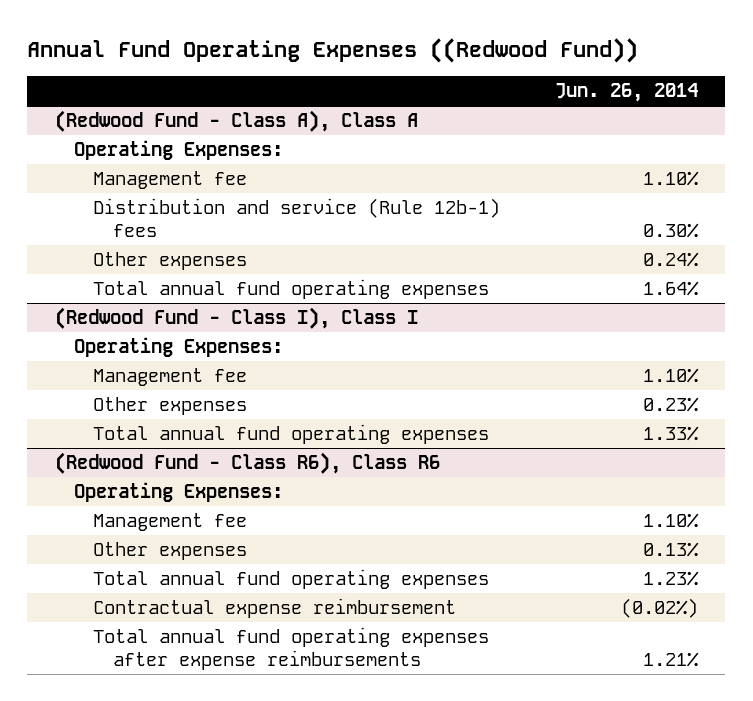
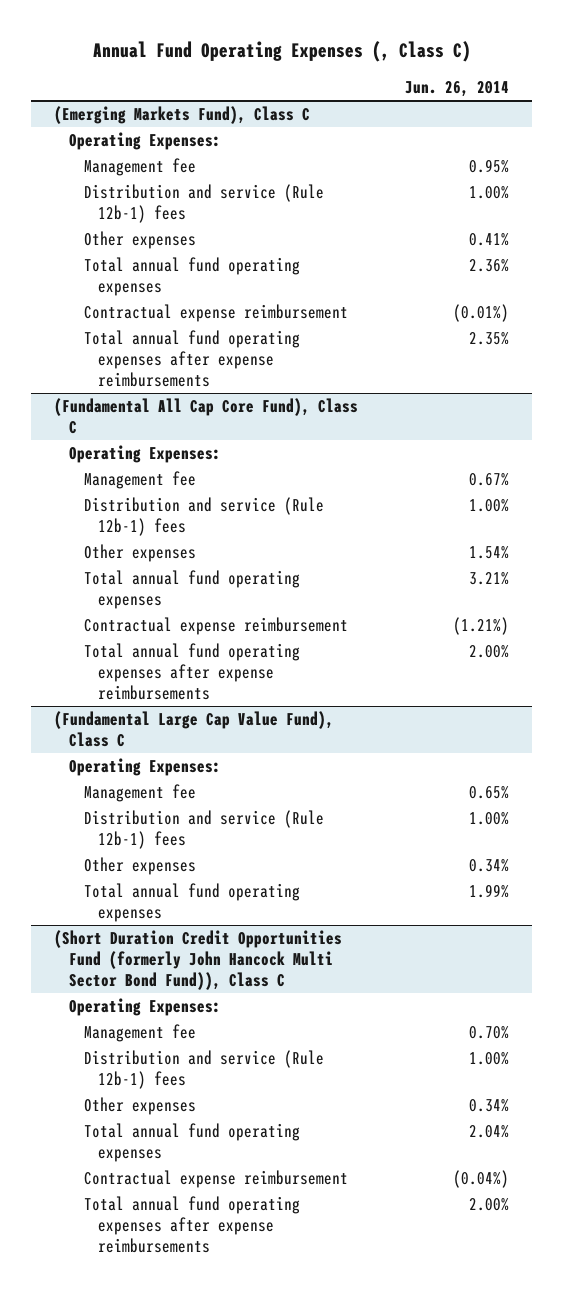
[27,38,639,64] Annual Fund Operating Expenses ((Redwood Fund)) -> [92,41,471,63] Annual Fund Operating Expenses (, Class C)
[54,110,418,133] (Redwood Fund - Class A), Class A -> none
none -> [54,106,311,125] (Emerging Markets Fund), Class C
[54,307,418,330] (Redwood Fund - Class I), Class I -> none
[642,171,699,187] 1.10% -> [468,159,509,174] 0.95%
[642,222,699,238] 0.30% -> [468,186,509,200] 1.00%
[642,252,699,268] 0.24% -> [468,233,509,247] 0.41%
[642,281,699,297] 1.64% -> [468,259,509,273] 2.36%
none -> [83,304,348,323] Contractual expense reimbursement
none -> [83,330,300,388] Total annual fund operating expenses after expense reimbursements
none -> [54,398,359,435] (Fundamental All Cap Core Fund), Class C
[54,452,440,475] (Redwood Fund - Class R6), Class R6 -> none
[642,368,699,384] 1.10% -> [468,473,509,487] 0.67%
none -> [83,497,324,537] Distribution and service (Rule 12b-1) fees
[642,397,699,413] 0.23% -> [468,546,509,560] 1.54%
[642,426,699,442] 1.33% -> [468,572,509,586] 3.21%
none -> [83,617,348,636] Contractual expense reimbursement
none -> [83,643,300,701] Total annual fund operating expenses after expense reimbursements
none -> [54,711,335,748] (Fundamental Large Cap Value Fund), Class C
[642,513,699,529] 1.10% -> [468,786,509,800] 0.65%
none -> [83,810,324,850] Distribution and service (Rule 12b-1) fees
[642,542,699,558] 0.13% -> [468,859,509,873] 0.34%
[642,571,699,587] 1.23% -> [468,884,509,899] 1.99%
none -> [54,930,343,991] (Short Duration Credit Opportunities Fund (formerly John Hancock Multi Sector Bond Fund)), Class C
none -> [68,998,221,1017] Operating Expenses:
none -> [83,1024,196,1043] Management fee
none -> [83,1050,324,1090] Distribution and service (Rule 12b-1) fees
none -> [83,1097,196,1116] Other expenses
none -> [83,1123,300,1163] Total annual fund operating expenses
[620,598,698,619] (0.02%) -> [452,1170,509,1189] (0.04%)
[642,651,699,667] 1.21% -> [468,1198,509,1212] 2.00%

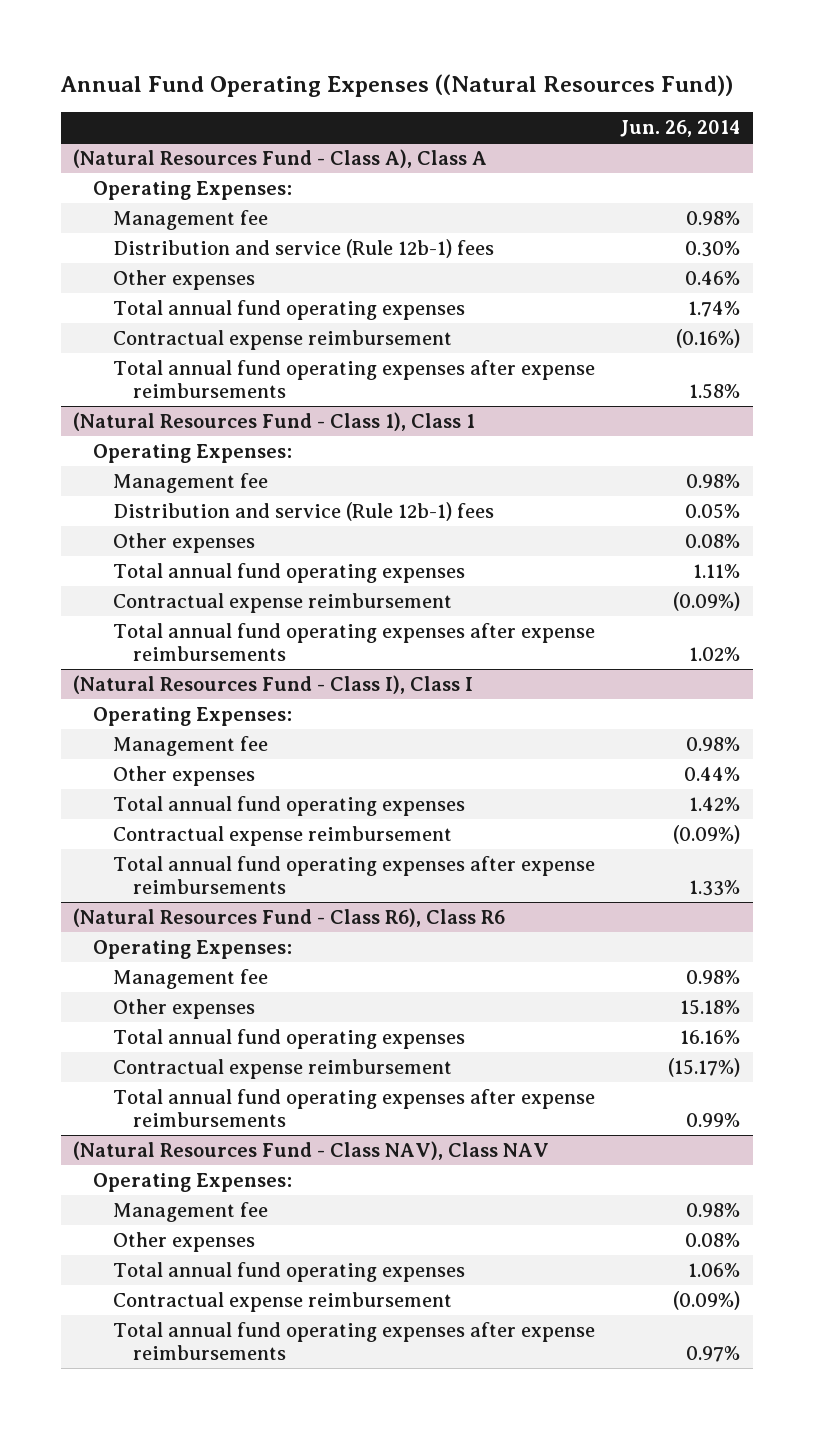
[92,41,471,63] Annual Fund Operating Expenses (, Class C) -> [59,73,733,97] Annual Fund Operating Expenses ((Natural Resources Fund))
[54,106,311,125] (Emerging Markets Fund), Class C -> none
none -> [73,149,488,169] (Natural Resources Fund - Class A), Class A
[54,398,359,435] (Fundamental All Cap Core Fund), Class C -> none
[468,159,509,174] 0.95% -> [686,211,741,226] 0.98%
[468,186,509,200] 1.00% -> [685,241,741,258] 0.30%
[468,233,509,247] 0.41% -> [685,271,741,286] 0.46%
[468,259,509,273] 2.36% -> [688,301,741,318] 1.74%
[452,304,509,323] (0.01%) -> [676,329,741,349] (0.16%)
[468,332,509,346] 2.35% -> [689,383,741,400] 1.58%
none -> [73,412,476,432] (Natural Resources Fund - Class 1), Class 1
[54,711,335,748] (Fundamental Large Cap Value Fund), Class C -> none
[468,473,509,487] 0.67% -> [686,474,741,489] 0.98%
[468,499,509,513] 1.00% -> [685,503,741,520] 0.05%
[468,546,509,560] 1.54% -> [685,534,741,549] 0.08%
[468,572,509,586] 3.21% -> [693,564,741,579] 1.11%
[452,617,509,636] (1.21%) -> [673,592,741,612] (0.09%)
[468,645,509,659] 2.00% -> [689,647,741,662] 1.02%
none -> [73,675,474,695] (Natural Resources Fund - Class I), Class I
[83,810,324,850] Distribution and service (Rule 12b-1) fees -> none
[54,930,343,991] (Short Duration Credit Opportunities Fund (formerly John Hancock Multi Sector Bond Fund)), Class C -> none
[468,786,509,800] 0.65% -> [686,737,741,752] 0.98%
[468,859,509,873] 0.34% -> [684,767,741,782] 0.44%
[468,884,509,899] 1.99% -> [689,797,741,812] 1.42%
none -> [112,826,452,847] Contractual expense reimbursement
none -> [112,856,595,895] Total annual fund operating expenses after expense reimbursements
none -> [73,908,506,928] (Natural Resources Fund - Class R6), Class R6
[83,1050,324,1090] Distribution and service (Rule 12b-1) fees -> none
[468,1026,509,1040] 0.70% -> [686,970,741,985] 0.98%
[468,1099,509,1113] 0.34% -> [680,999,741,1016] 15.18%
[468,1125,509,1139] 2.04% -> [680,1030,741,1045] 16.16%
[452,1170,509,1189] (0.04%) -> [668,1058,741,1078] (15.17%)
[468,1198,509,1212] 2.00% -> [686,1113,741,1128] 0.99%
none -> [73,1141,550,1161] (Natural Resources Fund - Class NAV), Class NAV
none -> [93,1173,293,1193] Operating Expenses:
none -> [112,1202,268,1223] Management fee
none -> [112,1232,255,1253] Other expenses
none -> [112,1262,465,1283] Total annual fund operating expenses
none -> [112,1292,452,1313] Contractual expense reimbursement
none -> [112,1322,595,1361] Total annual fund operating expenses after expense reimbursements

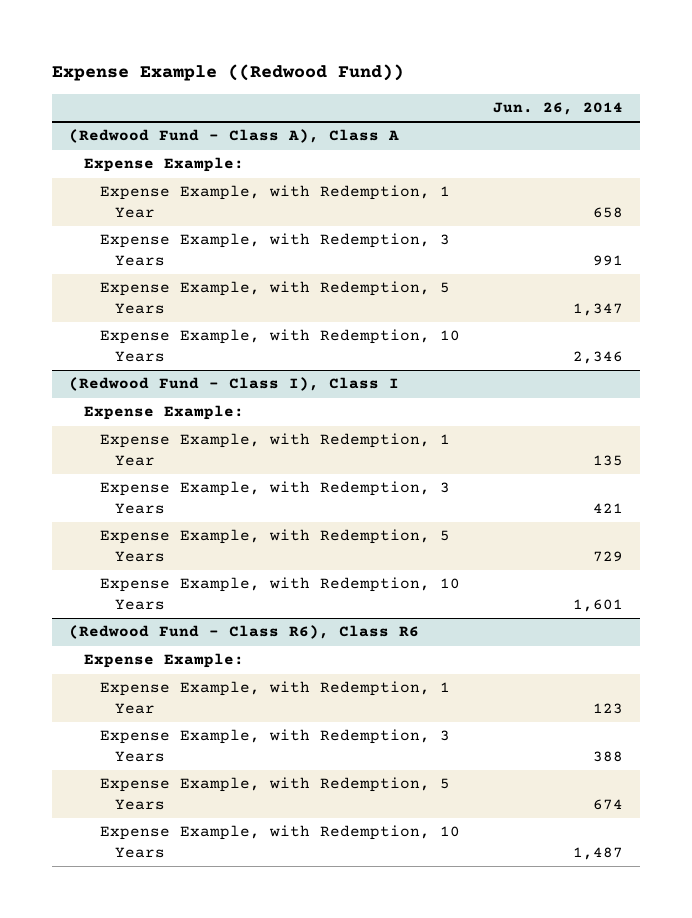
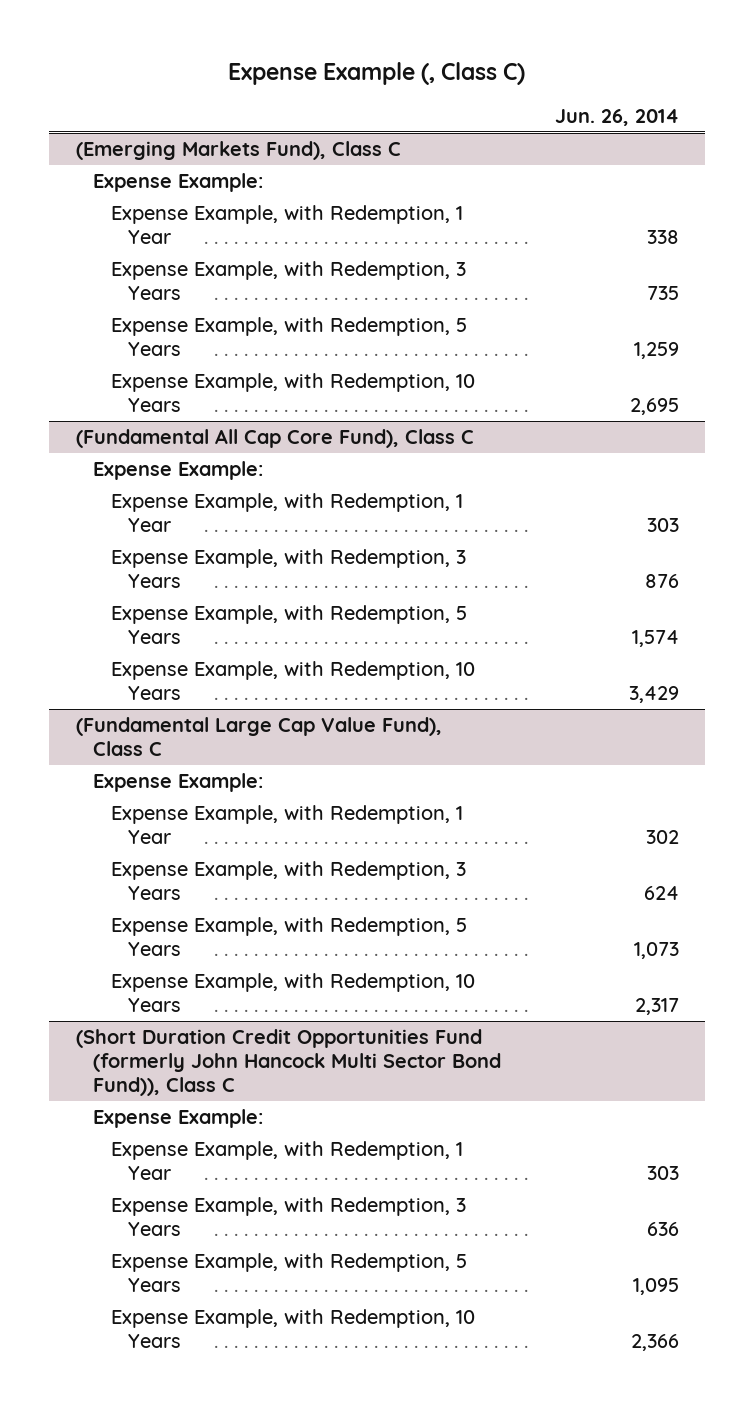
[52,64,405,82] Expense Example ((Redwood Fund)) -> [228,62,526,86] Expense Example (, Class C)
[69,129,400,144] (Redwood Fund - Class A), Class A -> none
none -> [76,141,402,161] (Emerging Markets Fund), Class C
[69,377,400,392] (Redwood Fund - Class I), Class I -> none
[592,207,623,219] 658 -> [646,230,679,245] 338
[592,255,623,267] 991 -> [646,286,679,301] 735
[572,303,623,317] 1,347 -> [633,342,679,360] 1,259
[572,351,623,365] 2,346 -> [629,398,679,416] 2,695
none -> [76,429,475,449] (Fundamental All Cap Core Fund), Class C
[69,625,420,640] (Redwood Fund - Class R6), Class R6 -> none
[592,455,623,467] 135 -> [646,518,679,533] 303
[592,503,623,514] 421 -> [644,574,679,589] 876
[592,551,623,563] 729 -> [631,630,679,648] 1,574
[572,599,623,613] 1,601 -> [628,686,679,704] 3,429
none -> [76,717,443,757] (Fundamental Large Cap Value Fund), Class C
[592,703,623,715] 123 -> [645,830,679,845] 302
[592,751,623,763] 388 -> [643,886,679,901] 624
[592,799,623,811] 674 -> [633,942,679,960] 1,073
[572,847,623,861] 1,487 -> [634,998,679,1016] 2,317
none -> [76,1029,502,1097] (Short Duration Credit Opportunities Fund (formerly John Hancock Multi Sector Bond Fund)), Class C
none -> [93,1109,264,1129] Expense Example:
none -> [110,1141,463,1181] Expense Example, with Redemption, 1 Year
none -> [110,1197,466,1237] Expense Example, with Redemption, 3 Years
none -> [110,1253,467,1293] Expense Example, with Redemption, 5 Years
none -> [110,1309,475,1349] Expense Example, with Redemption, 10 Years

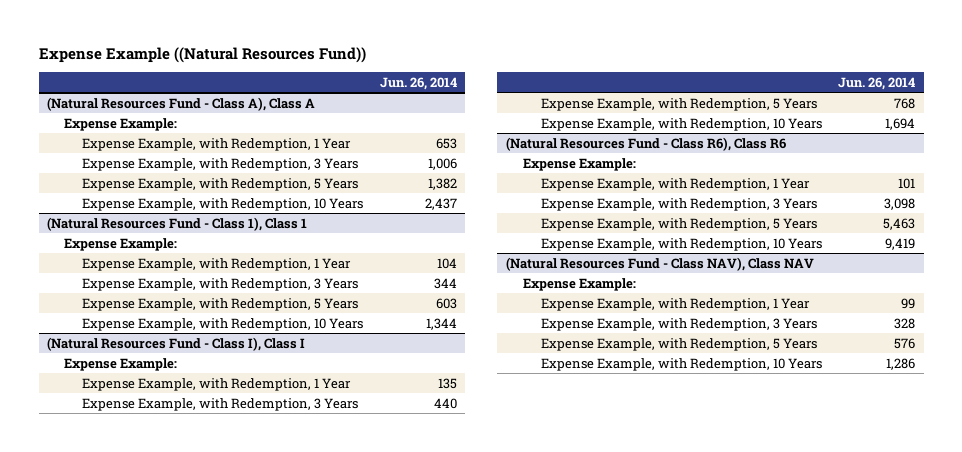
[228,62,526,86] Expense Example (, Class C) -> [38,46,366,63] Expense Example ((Natural Resources Fund))
[76,141,402,161] (Emerging Markets Fund), Class C -> none
none -> [46,96,315,111] (Natural Resources Fund - Class A), Class A
[76,429,475,449] (Fundamental All Cap Core Fund), Class C -> none
[646,230,679,245] 338 -> [435,137,457,149] 653
[646,286,679,301] 735 -> [427,157,457,170] 1,006
[633,342,679,360] 1,259 -> [427,177,457,190] 1,382
[629,398,679,416] 2,695 -> [424,197,457,210] 2,437
none -> [46,216,307,231] (Natural Resources Fund - Class 1), Class 1
[76,717,443,757] (Fundamental Large Cap Value Fund), Class C -> none
[646,518,679,533] 303 -> [436,257,457,269] 104
[644,574,679,589] 876 -> [433,277,457,289] 344
[631,630,679,648] 1,574 -> [435,297,457,309] 603
[628,686,679,704] 3,429 -> [425,317,457,330] 1,344
none -> [46,336,305,351] (Natural Resources Fund - Class I), Class I
[76,1029,502,1097] (Short Duration Credit Opportunities Fund (formerly John Hancock Multi Sector Bond Fund)), Class C -> none
[645,830,679,845] 302 -> [437,377,457,389] 135
[643,886,679,901] 624 -> [433,397,457,409] 440
[633,942,679,960] 1,073 -> [894,97,916,109] 768
[634,998,679,1016] 2,317 -> [885,117,916,130] 1,694
none -> [505,136,786,151] (Natural Resources Fund - Class R6), Class R6
[646,1166,679,1181] 303 -> [898,177,916,189] 101
[646,1222,679,1237] 636 -> [884,197,916,210] 3,098
[632,1278,679,1296] 1,095 -> [883,217,916,230] 5,463
[630,1334,679,1352] 2,366 -> [885,237,916,250] 9,419
none -> [505,256,814,271] (Natural Resources Fund - Class NAV), Class NAV
none -> [523,277,637,291] Expense Example:
none -> [540,297,810,311] Expense Example, with Redemption, 1 Year
none -> [540,317,817,331] Expense Example, with Redemption, 3 Years
none -> [540,337,817,351] Expense Example, with Redemption, 5 Years
none -> [540,357,822,371] Expense Example, with Redemption, 10 Years

